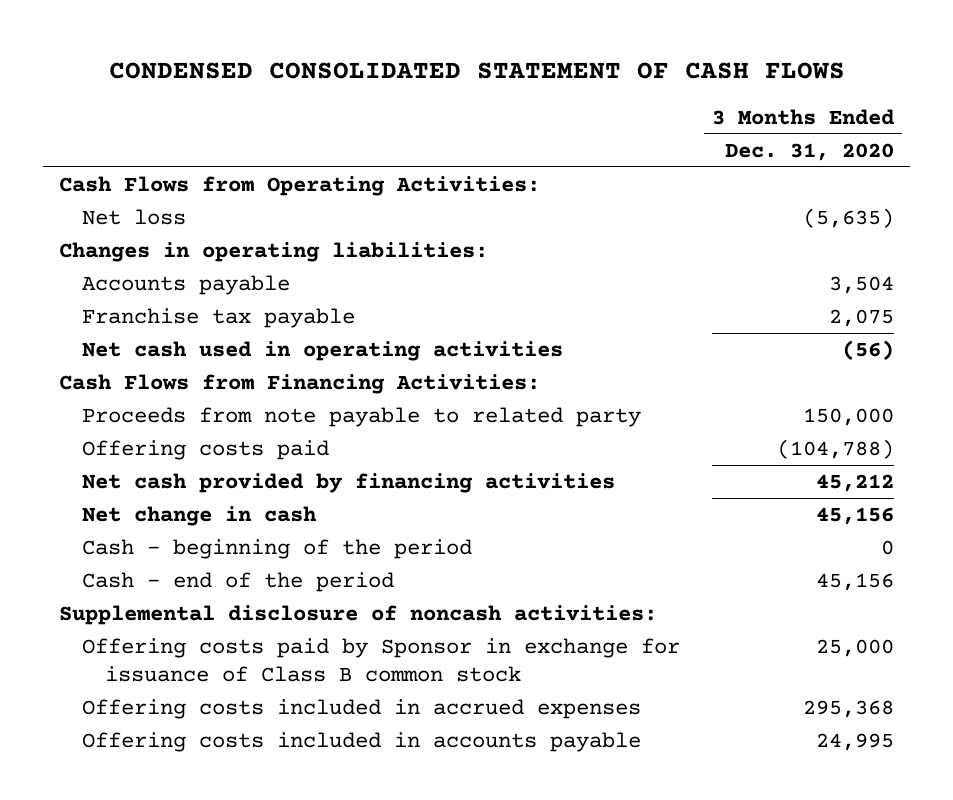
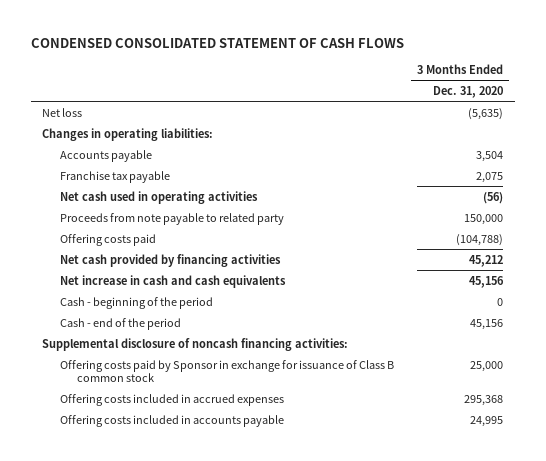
[59,176,541,197] Cash Flows from Operating Activities: -> none
[59,374,541,395] Cash Flows from Financing Activities: -> none
[82,506,318,527] Net change in cash -> [59,274,286,288] Net increase in cash and cash equivalents
[59,605,658,626] Supplemental disclosure of noncash activities: -> [42,337,349,351] Supplemental disclosure of noncash financing activities:

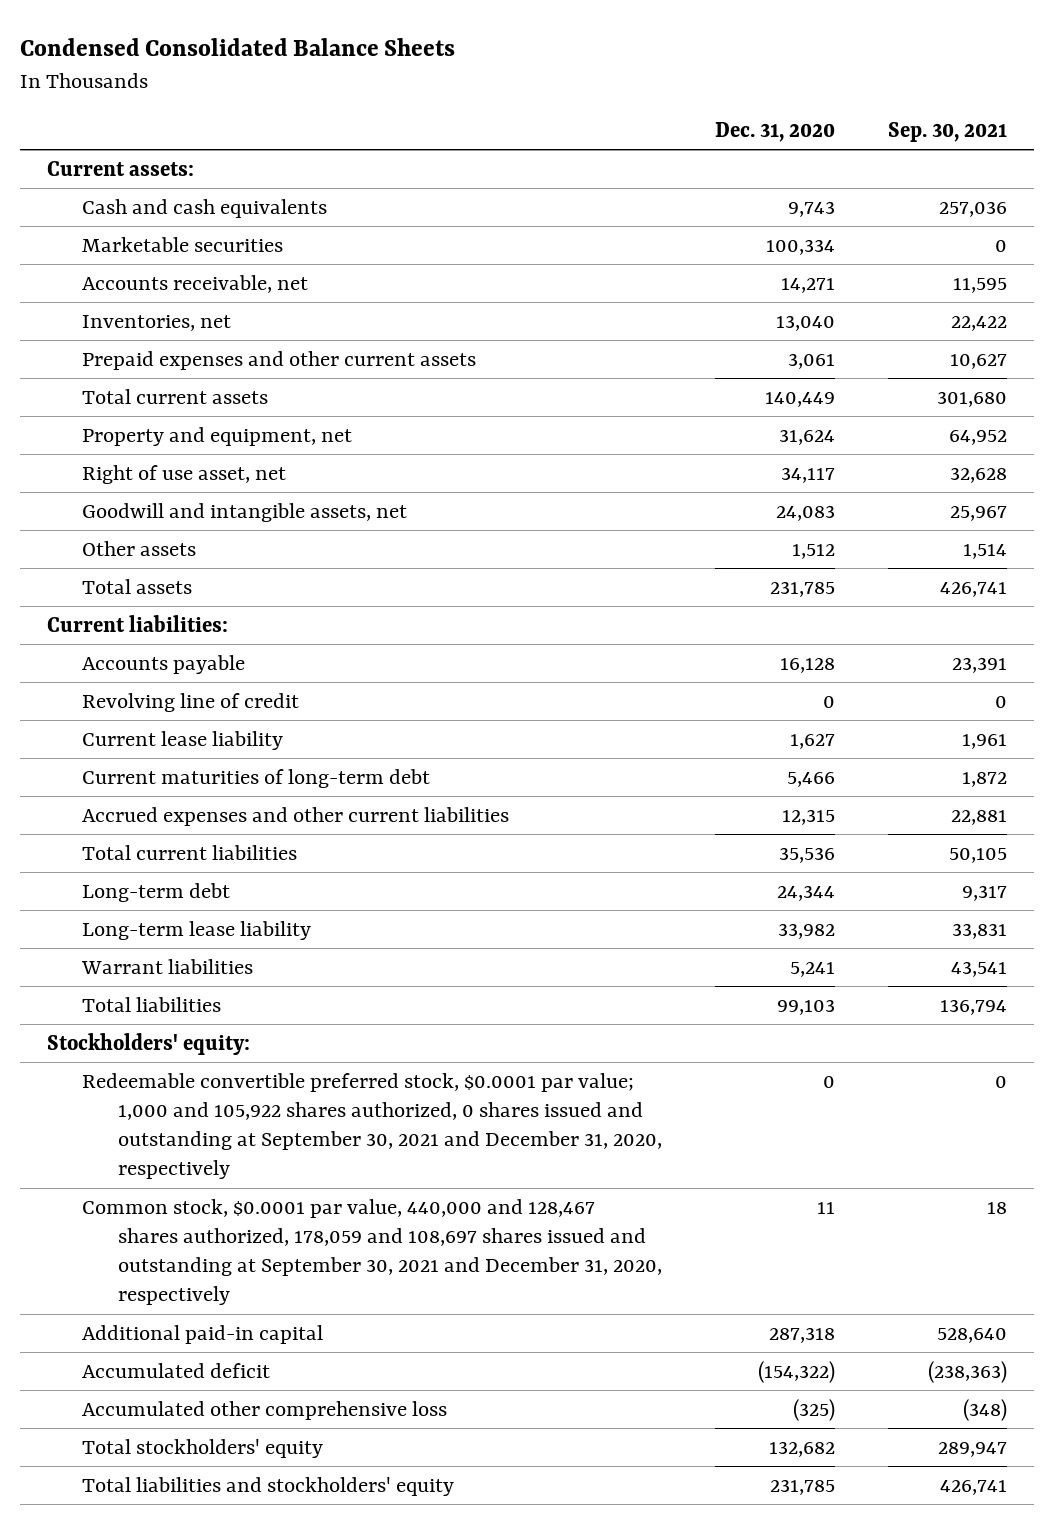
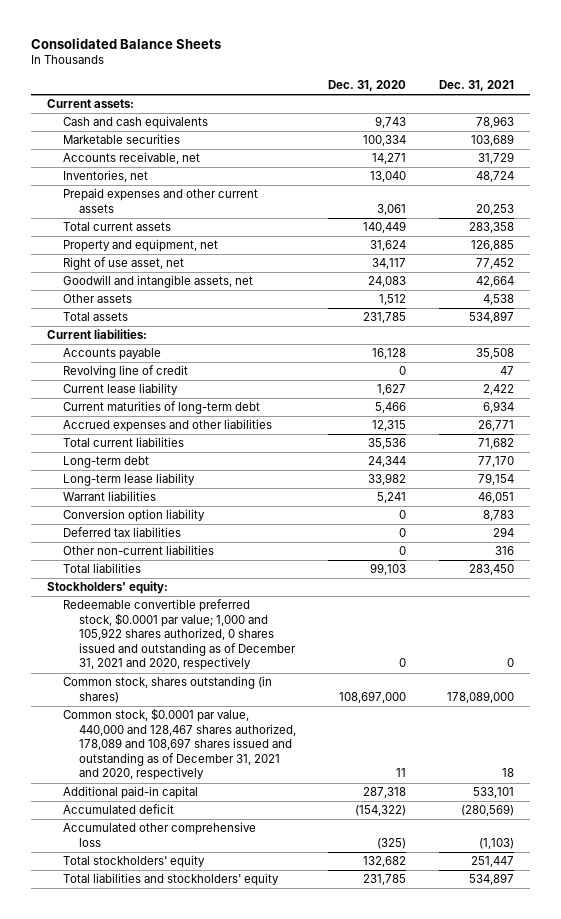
[19,38,455,57] Condensed Consolidated Balance Sheets -> [31,37,222,49] Consolidated Balance Sheets
[888,121,1008,142] Sep. 30, 2021 -> none
none -> [438,80,514,92] Dec. 31, 2021
[82,806,510,826] Accrued expenses and other current liabilities -> [63,419,273,433] Accrued expenses and other liabilities
none -> [63,509,206,523] Conversion option liability
none -> [63,527,182,538] Deferred tax liabilities
none -> [63,545,215,556] Other non-current liabilities
[82,1072,662,1180] Redeemable convertible preferred stock, $0.0001 par value; 1,000 and 105,922 shares authorized, 0 shares issued and outstanding at September 30, 2021 and December 31, 2020, respectively -> [63,599,296,671] Redeemable convertible preferred stock, $0.0001 par value; 1,000 and 105,922 shares authorized, 0 shares issued and outstanding as of December 31, 2021 and 2020, respectively
none -> [63,676,273,703] Common stock, shares outstanding (in shares)
[82,1198,662,1306] Common stock, $0.0001 par value, 440,000 and 128,467 shares authorized, 178,059 and 108,697 shares issued and outstanding at September 30, 2021 and December 31, 2020, respectively -> [63,708,296,781] Common stock, $0.0001 par value, 440,000 and 128,467 shares authorized, 178,089 and 108,697 shares issued and outstanding as of December 31, 2021 and 2020, respectively

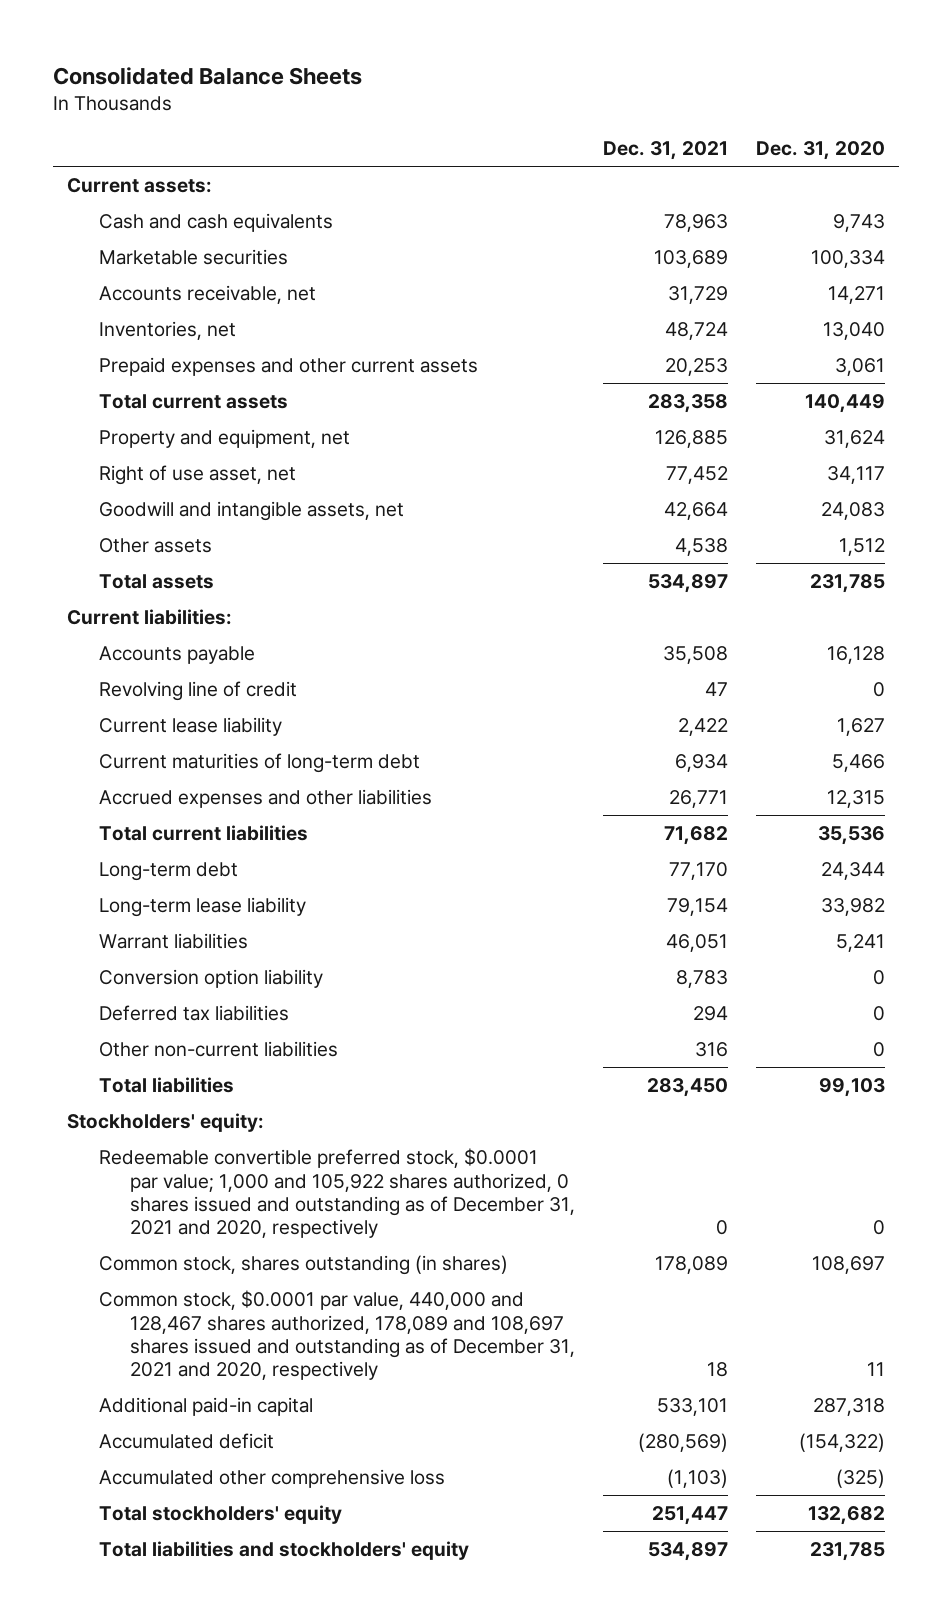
[339,690,407,703] 108,697,000 -> [811,1256,885,1275] 108,697
[446,690,514,703] 178,089,000 -> [654,1256,728,1275] 178,089

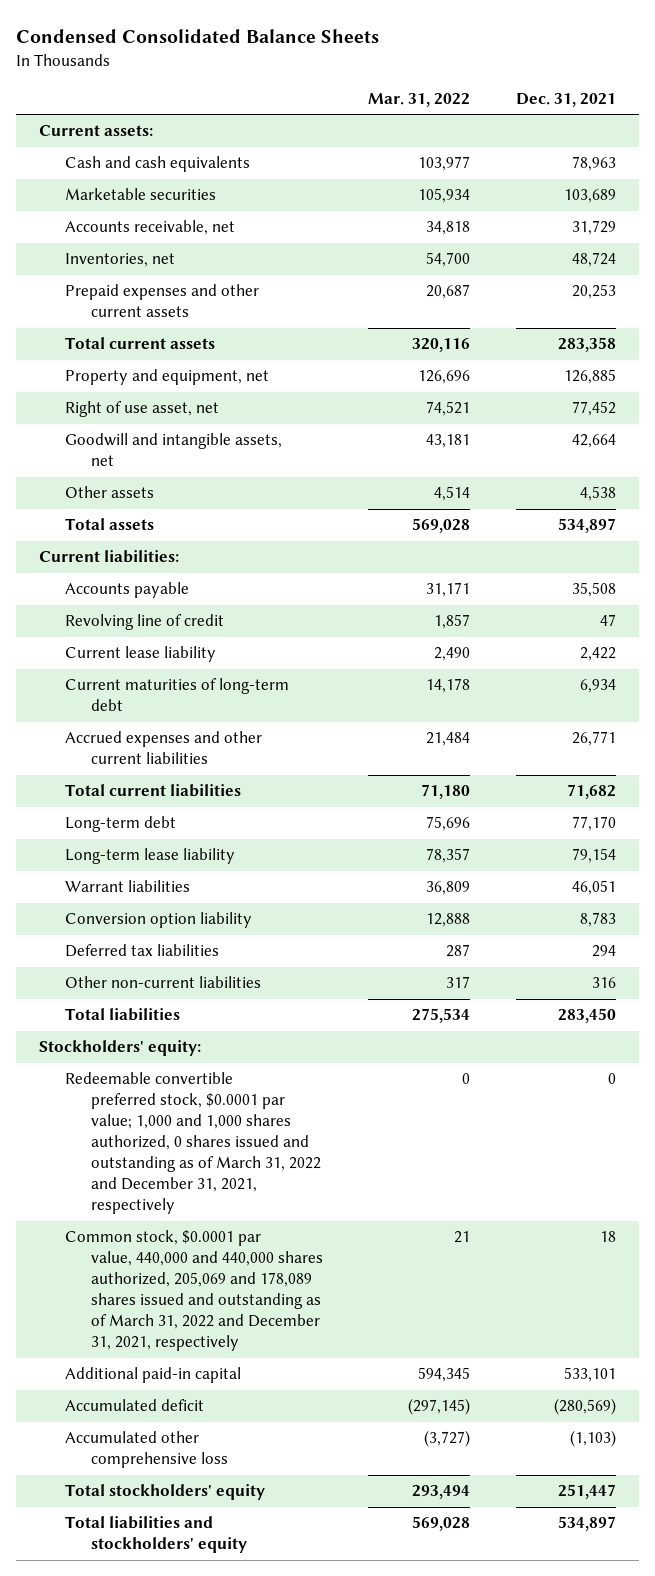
[53,66,363,85] Consolidated Balance Sheets -> [16,28,380,43] Condensed Consolidated Balance Sheets
[755,141,885,161] Dec. 31, 2020 -> none
none -> [368,93,471,108] Mar. 31, 2022
[98,789,432,809] Accrued expenses and other liabilities -> [64,731,262,765] Accrued expenses and other current liabilities
[98,1255,508,1276] Common stock, shares outstanding (in shares) -> none
[98,1148,576,1239] Redeemable convertible preferred stock, $0.0001 par value; 1,000 and 105,922 shares authorized, 0 shares issued and outstanding as of December 31, 2021 and 2020, respectively -> [64,1072,322,1215] Redeemable convertible preferred stock, $0.0001 par value; 1,000 and 1,000 shares authorized, 0 shares issued and outstanding as of March 31, 2022 and December 31, 2021, respectively
[98,1290,576,1381] Common stock, $0.0001 par value, 440,000 and 128,467 shares authorized, 178,089 and 108,697 shares issued and outstanding as of December 31, 2021 and 2020, respectively -> [64,1230,324,1352] Common stock, $0.0001 par value, 440,000 and 440,000 shares authorized, 205,069 and 178,089 shares issued and outstanding as of March 31, 2022 and December 31, 2021, respectively

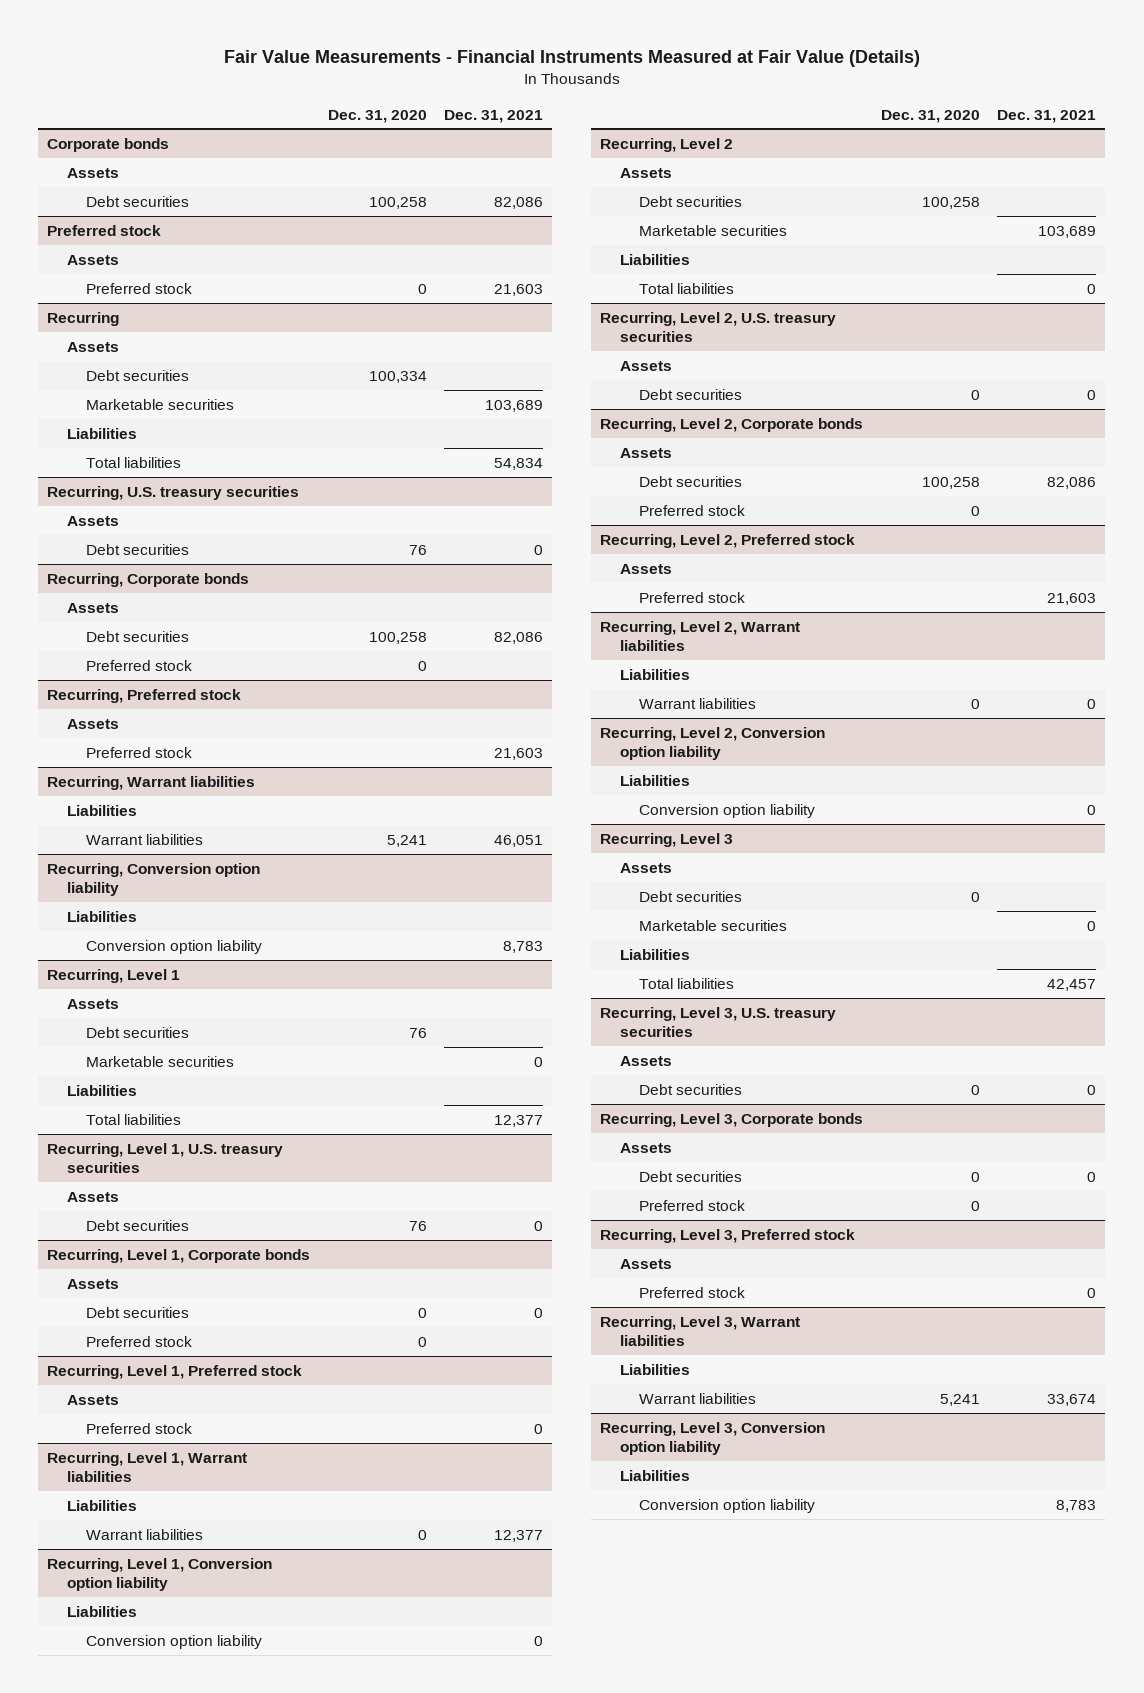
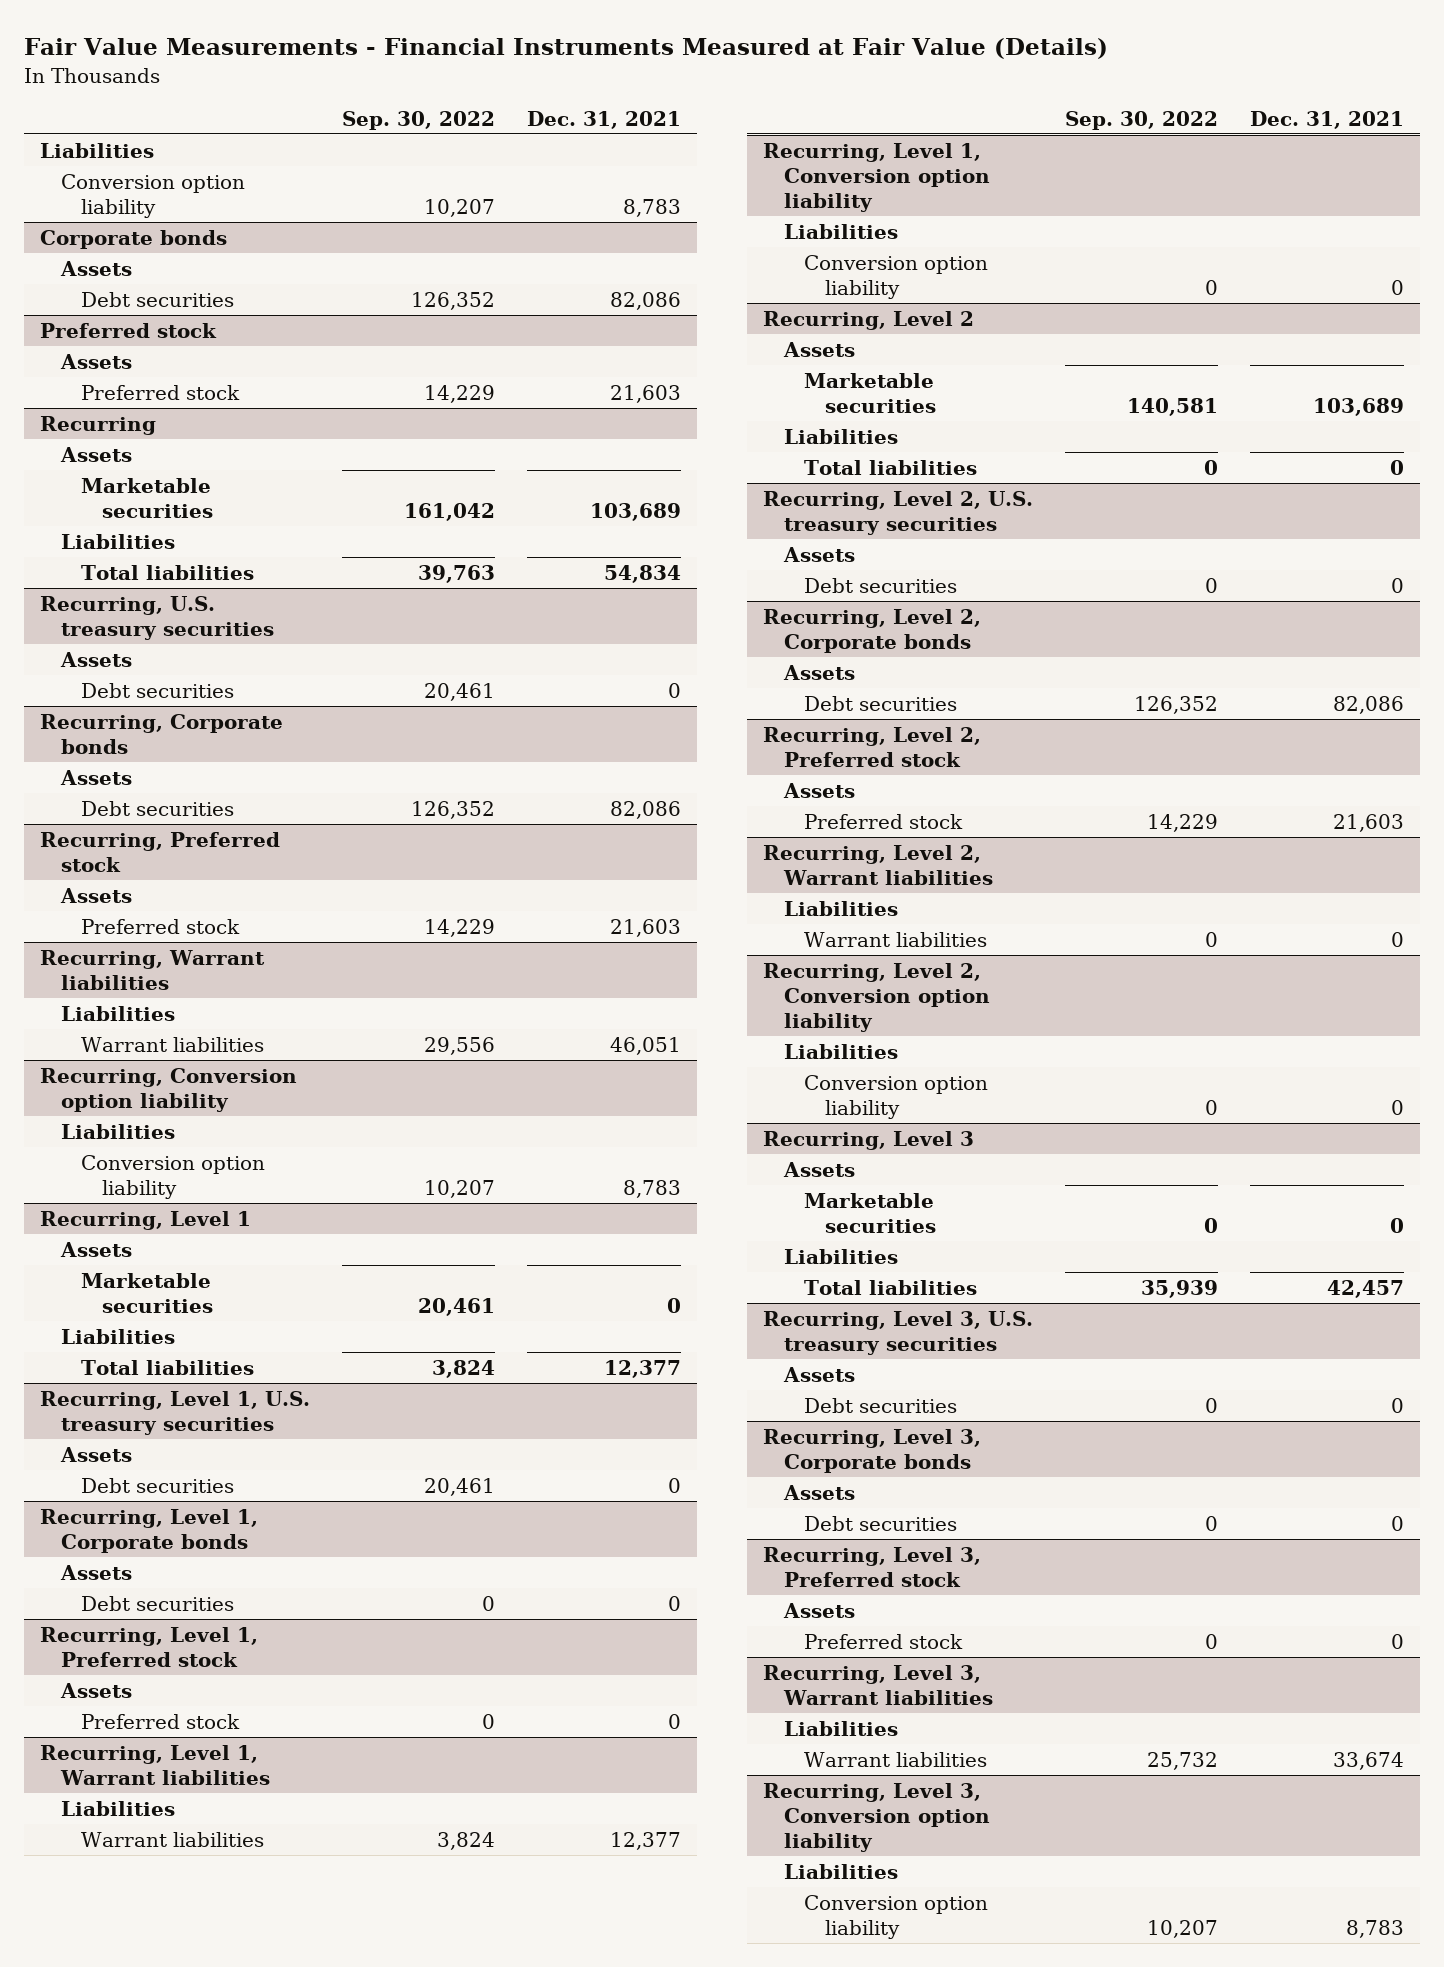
[327,109,427,123] Dec. 31, 2020 -> none
none -> [342,110,496,130] Sep. 30, 2022
none -> [40,142,155,158] Liabilities
none -> [60,173,245,218] Conversion option liability
[85,369,189,381] Debt securities -> none
[85,659,192,671] Preferred stock -> none
[85,1026,189,1038] Debt securities -> none
[85,1335,192,1347] Preferred stock -> none
[638,195,742,207] Debt securities -> none
[638,504,745,516] Preferred stock -> none
[638,890,742,902] Debt securities -> none
[638,1199,745,1211] Preferred stock -> none

